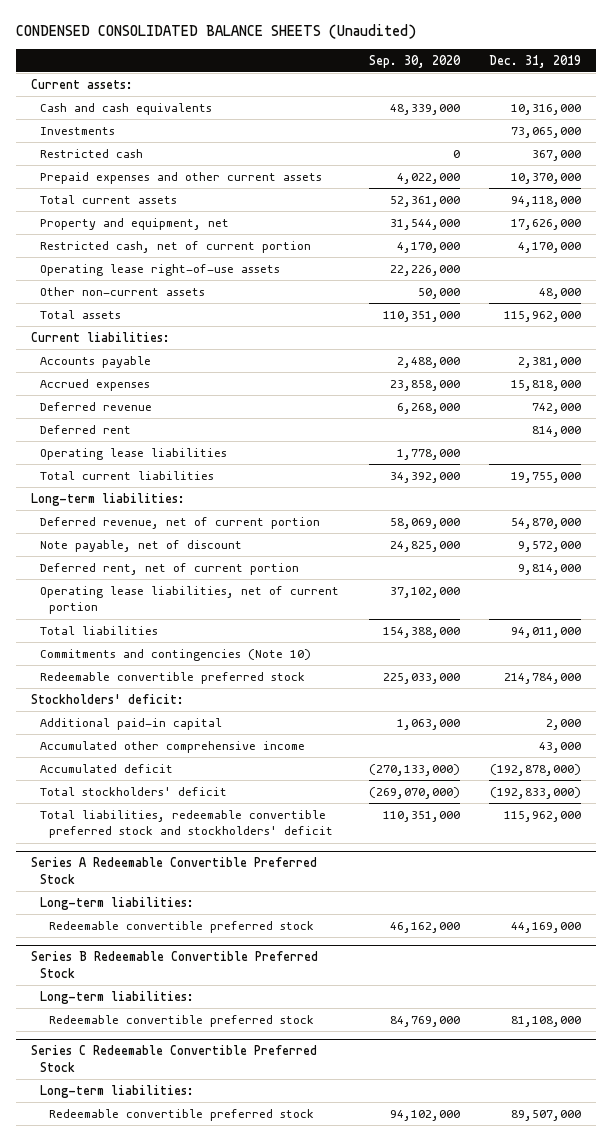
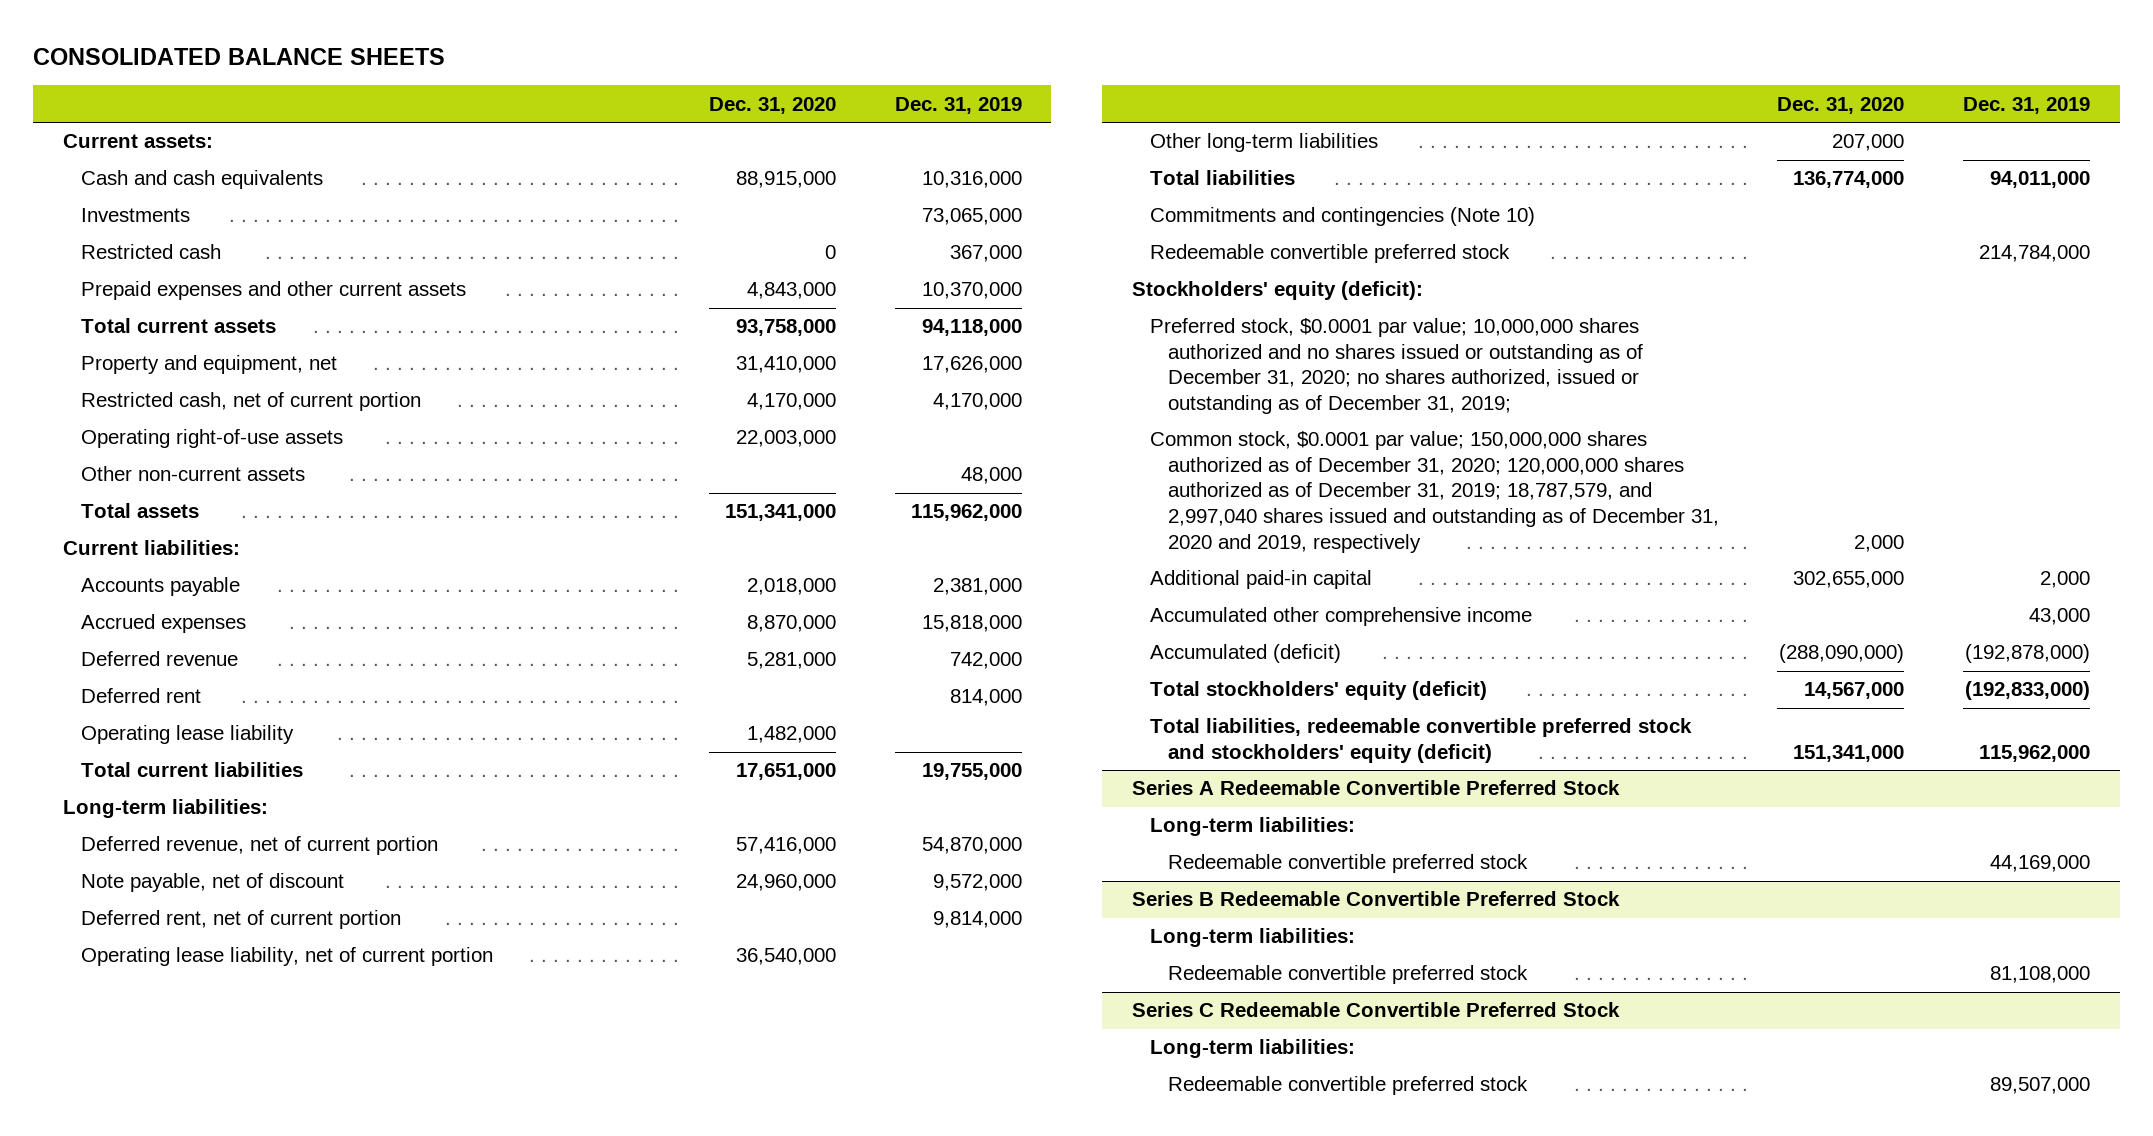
[16,23,417,39] CONDENSED CONSOLIDATED BALANCE SHEETS (Unaudited) -> [33,47,446,65] CONSOLIDATED BALANCE SHEETS
[368,54,461,68] Sep. 30, 2020 -> none
none -> [708,96,836,114] Dec. 31, 2020
[40,263,281,276] Operating lease right-of-use assets -> [80,429,343,449] Operating right-of-use assets
[40,447,228,460] Operating lease liabilities -> [80,725,294,745] Operating lease liability
[40,585,340,615] Operating lease liabilities, net of current portion -> [80,947,493,967] Operating lease liability, net of current portion
none -> [1149,133,1378,153] Other long-term liabilities
[30,693,184,704] Stockholders' deficit: -> [1131,281,1423,301] Stockholders' equity (deficit):
none -> [1149,318,1643,414] Preferred stock, $0.0001 par value; 10,000,000 shares authorized and no shares issued or outstanding as of December 31, 2020; no shares authorized, issued or outstanding as of December 31, 2019;
none -> [1149,431,1719,553] Common stock, $0.0001 par value; 150,000,000 shares authorized as of December 31, 2020; 120,000,000 shares authorized as of December 31, 2019; 18,787,579, and 2,997,040 shares issued and outstanding as of December 31, 2020 and 2019, respectively
[40,763,174,773] Accumulated deficit -> [1149,644,1341,664] Accumulated (deficit)
[40,786,228,796] Total stockholders' deficit -> [1149,681,1487,701] Total stockholders' equity (deficit)
[40,809,334,839] Total liabilities, redeemable convertible preferred stock and stockholders' deficit -> [1149,718,1692,763] Total liabilities, redeemable convertible preferred stock and stockholders' equity (deficit)

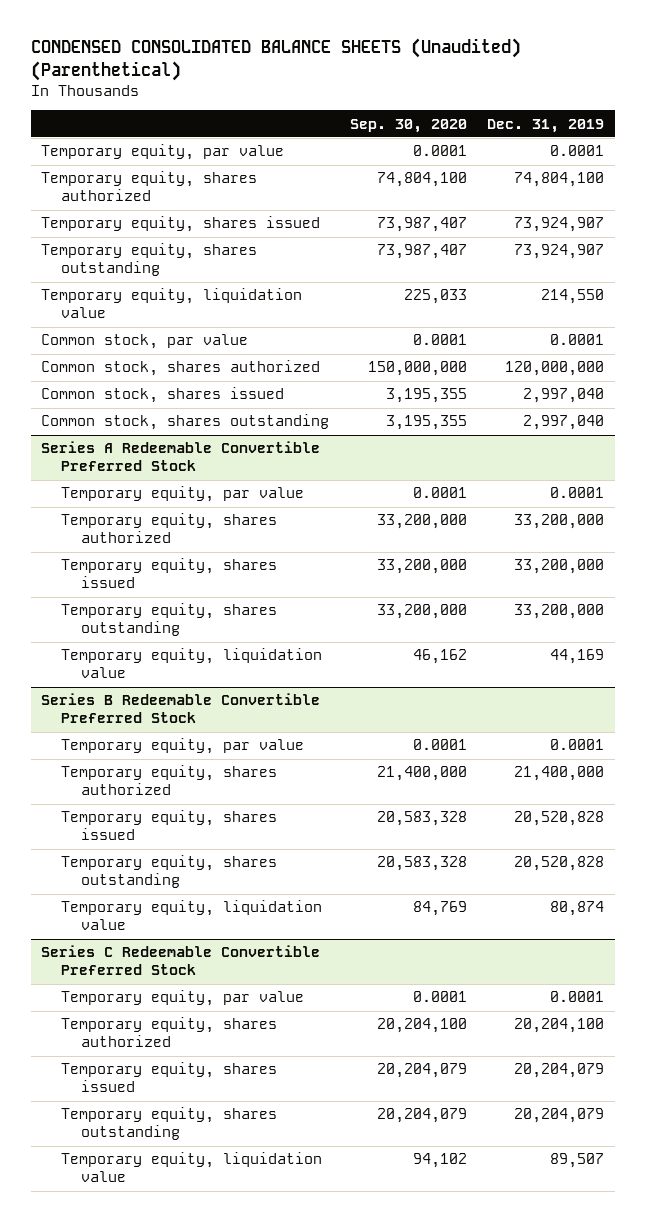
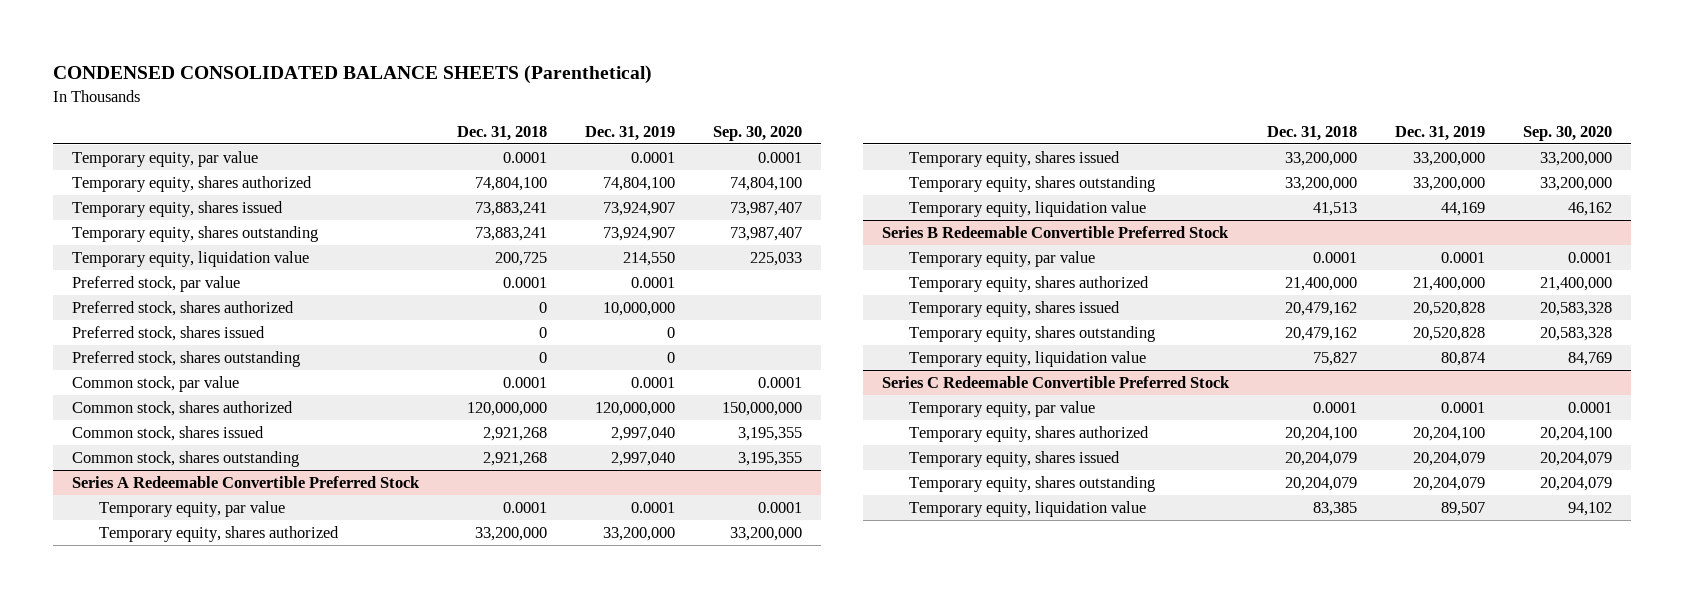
[30,38,521,81] CONDENSED CONSOLIDATED BALANCE SHEETS (Unaudited) (Parenthetical) -> [53,65,653,85] CONDENSED CONSOLIDATED BALANCE SHEETS (Parenthetical)
none -> [457,125,548,141] Dec. 31, 2018
none -> [72,276,241,293] Preferred stock, par value
none -> [72,301,295,317] Preferred stock, shares authorized
none -> [72,326,266,342] Preferred stock, shares issued
none -> [72,351,301,368] Preferred stock, shares outstanding

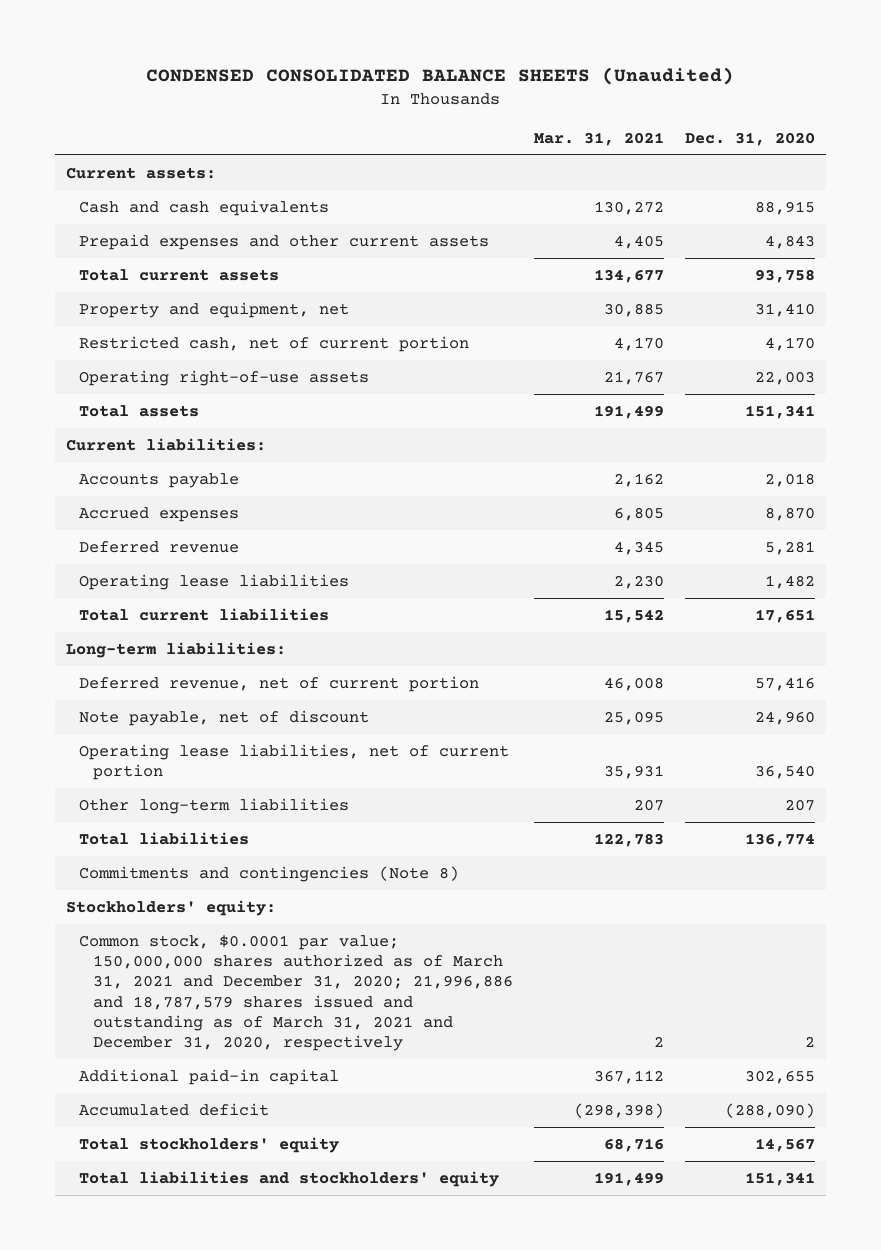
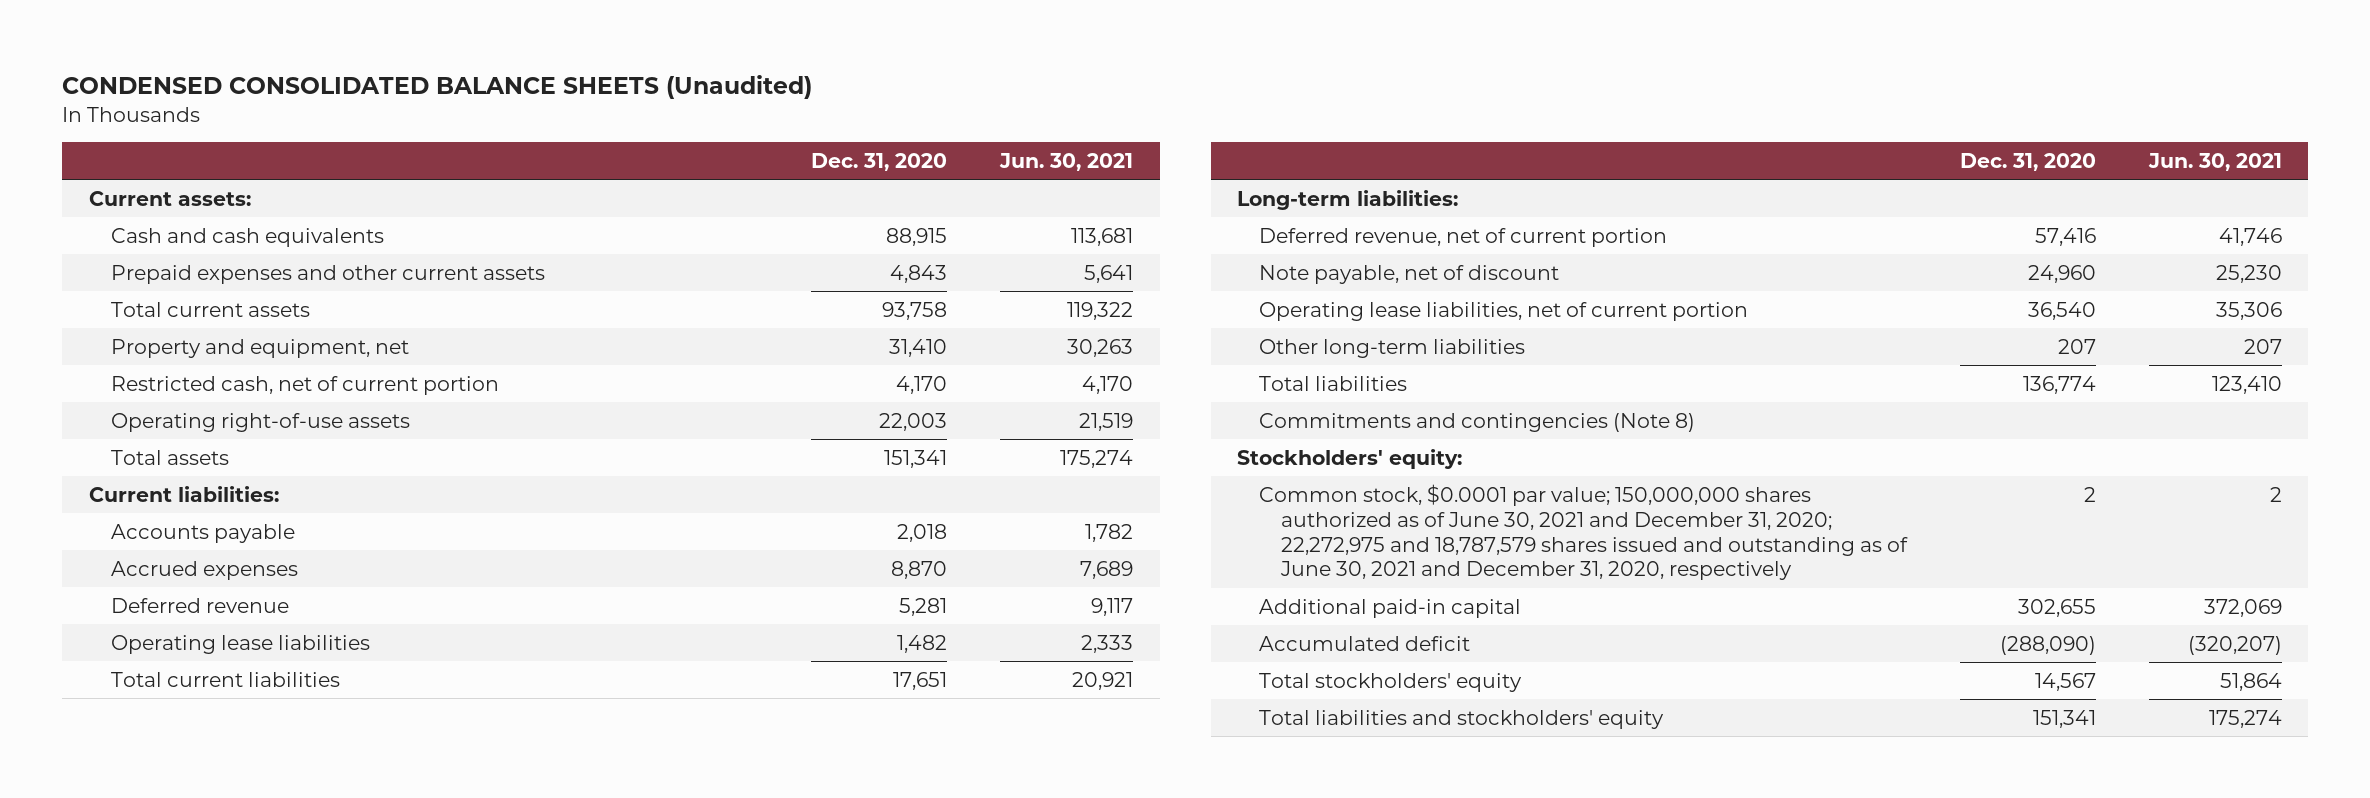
[534,131,665,146] Mar. 31, 2021 -> none
none -> [999,152,1134,171] Jun. 30, 2021
[79,934,513,1052] Common stock, $0.0001 par value; 150,000,000 shares authorized as of March 31, 2021 and December 31, 2020; 21,996,886 and 18,787,579 shares issued and outstanding as of March 31, 2021 and December 31, 2020, respectively -> [1259,483,1908,581] Common stock, $0.0001 par value; 150,000,000 shares authorized as of June 30, 2021 and December 31, 2020; 22,272,975 and 18,787,579 shares issued and outstanding as of June 30, 2021 and December 31, 2020, respectively

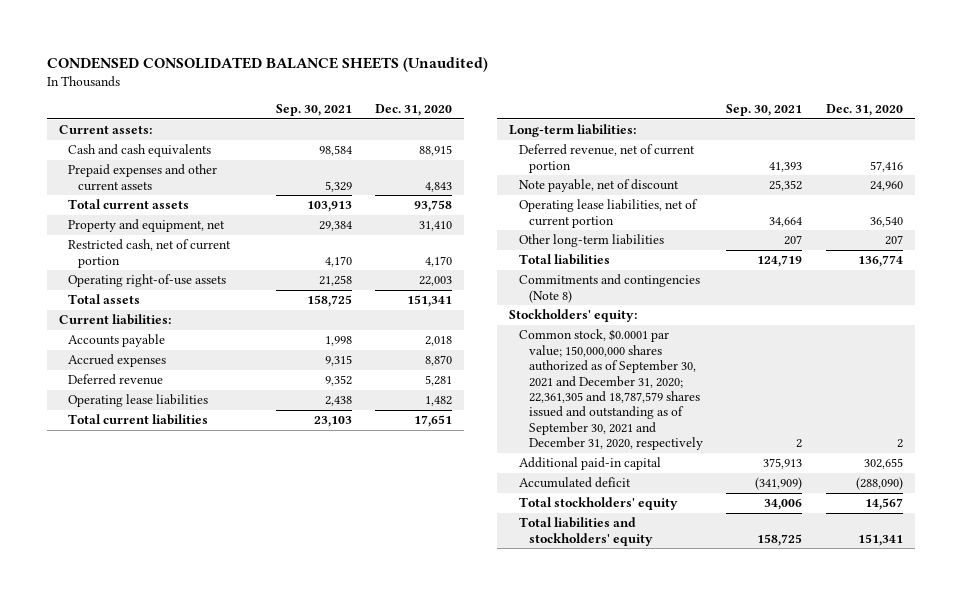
[999,152,1134,171] Jun. 30, 2021 -> none
none -> [275,104,352,117] Sep. 30, 2021
[1259,483,1908,581] Common stock, $0.0001 par value; 150,000,000 shares authorized as of June 30, 2021 and December 31, 2020; 22,272,975 and 18,787,579 shares issued and outstanding as of June 30, 2021 and December 31, 2020, respectively -> [518,329,703,451] Common stock, $0.0001 par value; 150,000,000 shares authorized as of September 30, 2021 and December 31, 2020; 22,361,305 and 18,787,579 shares issued and outstanding as of September 30, 2021 and December 31, 2020, respectively

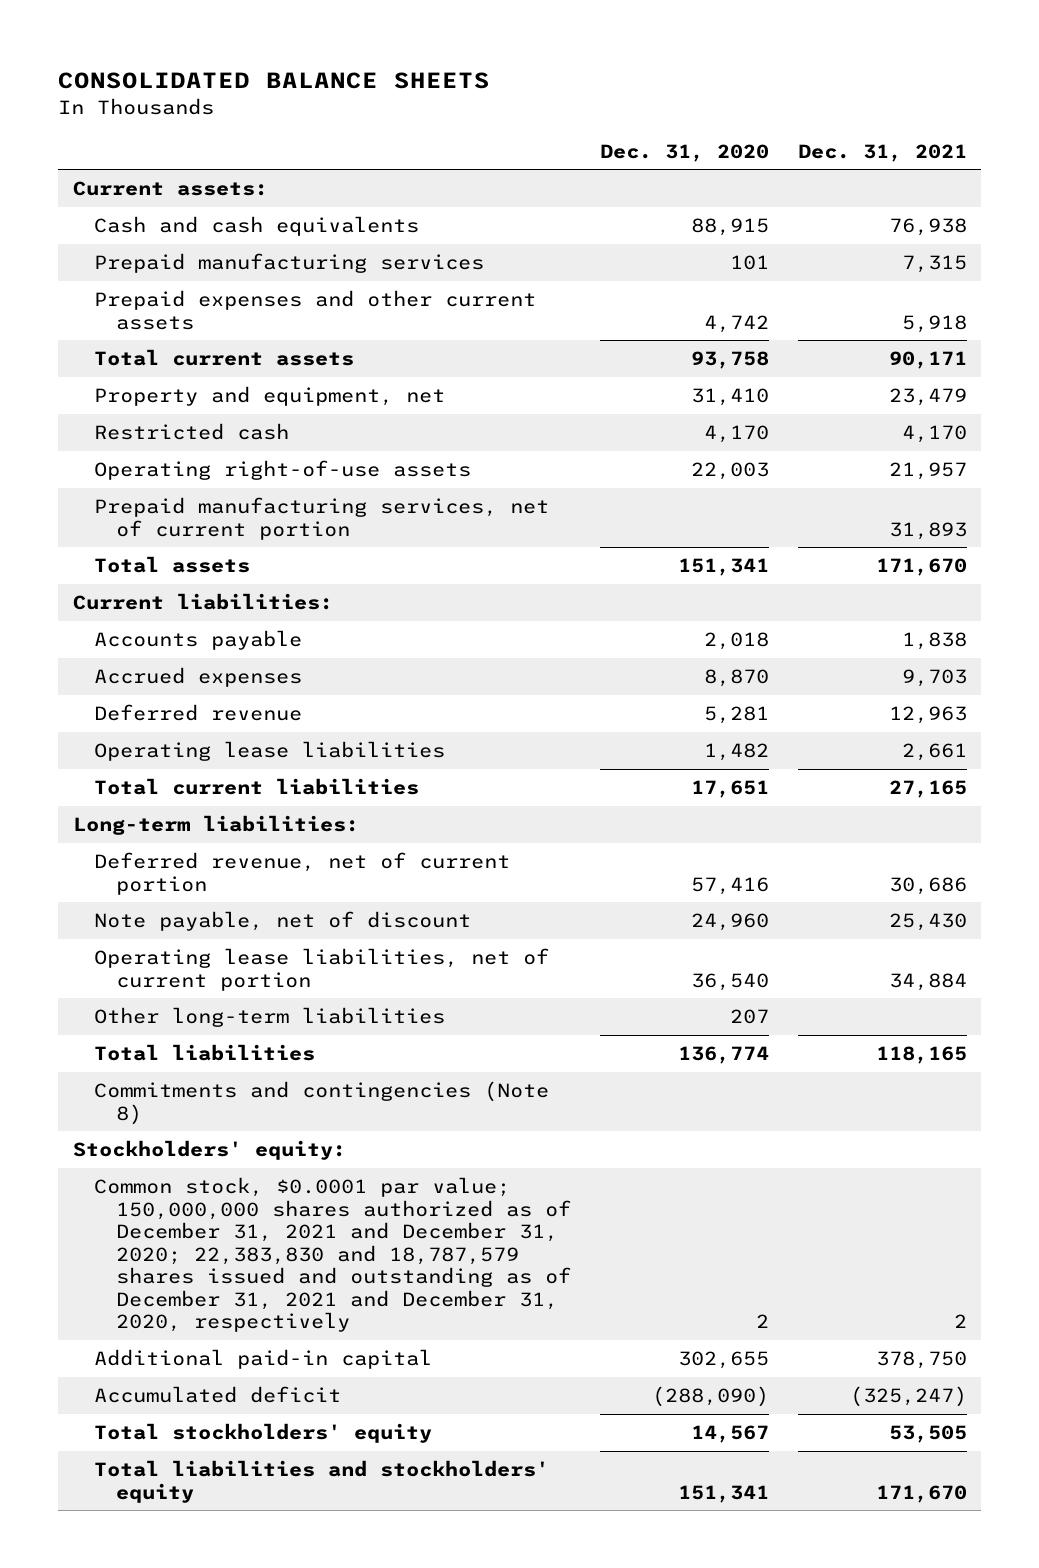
[46,56,488,72] CONDENSED CONSOLIDATED BALANCE SHEETS (Unaudited) -> [58,71,491,89] CONSOLIDATED BALANCE SHEETS
[275,104,352,117] Sep. 30, 2021 -> none
none -> [797,143,967,162] Dec. 31, 2021
none -> [94,252,485,273] Prepaid manufacturing services
[425,181,453,192] 4,843 -> [703,314,769,333] 4,742
[68,239,232,268] Restricted cash, net of current portion -> [94,422,290,440] Restricted cash
none -> [94,496,550,540] Prepaid manufacturing services, net of current portion
[518,329,703,451] Common stock, $0.0001 par value; 150,000,000 shares authorized as of September 30, 2021 and December 31, 2020; 22,361,305 and 18,787,579 shares issued and outstanding as of September 30, 2021 and December 31, 2020, respectively -> [94,1176,571,1333] Common stock, $0.0001 par value; 150,000,000 shares authorized as of December 31, 2021 and December 31, 2020; 22,383,830 and 18,787,579 shares issued and outstanding as of December 31, 2021 and December 31, 2020, respectively

